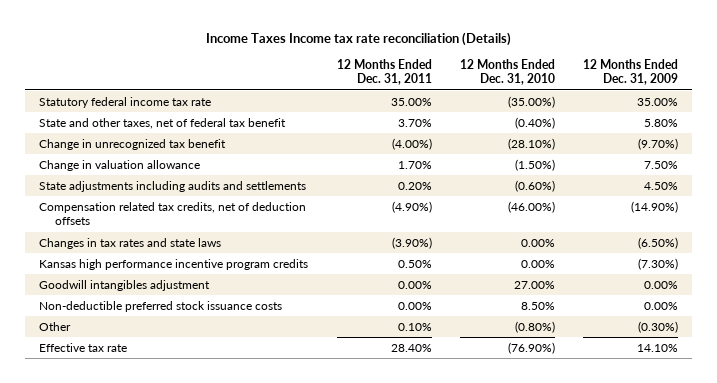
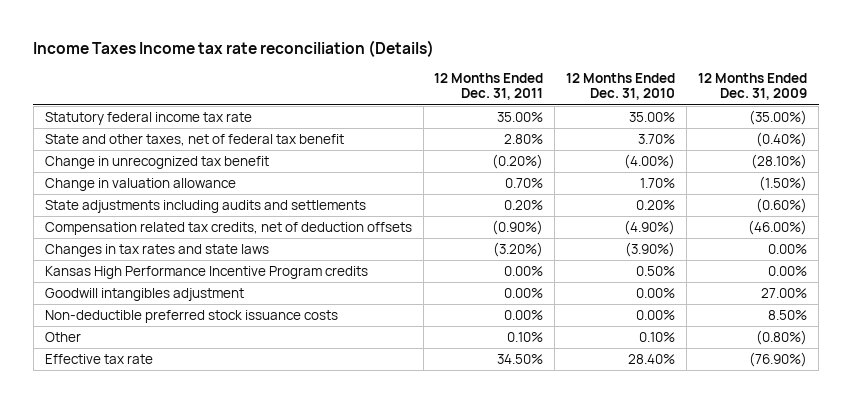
[507,95,555,108] (35.00%) -> [629,111,676,122] 35.00%
[637,97,679,106] 35.00% -> [749,109,808,125] (35.00%)
[397,118,432,127] 3.70% -> [504,133,544,144] 2.80%
[514,116,555,129] (0.40%) -> [638,133,676,144] 3.70%
[644,118,679,127] 5.80% -> [756,131,808,147] (0.40%)
[391,137,432,150] (4.00%) -> [492,153,544,169] (0.20%)
[507,137,555,150] (28.10%) -> [624,153,676,169] (4.00%)
[638,137,679,150] (9.70%) -> [751,153,808,169] (28.10%)
[397,160,432,169] 1.70% -> [505,177,544,188] 0.70%
[514,158,555,171] (1.50%) -> [640,177,676,188] 1.70%
[644,160,679,169] 7.50% -> [759,175,808,191] (1.50%)
[514,179,555,192] (0.60%) -> [636,199,676,210] 0.20%
[644,181,679,190] 4.50% -> [756,197,808,213] (0.60%)
[391,200,432,213] (4.90%) -> [492,219,544,235] (0.90%)
[507,200,555,213] (46.00%) -> [624,219,676,235] (4.90%)
[631,200,679,213] (14.90%) -> [748,219,808,235] (46.00%)
[391,236,432,249] (3.90%) -> [493,241,544,257] (3.20%)
[520,238,555,247] 0.00% -> [625,241,676,257] (3.90%)
[638,236,679,249] (6.50%) -> [768,243,808,254] 0.00%
[39,258,309,270] Kansas high performance incentive program credits -> [44,265,368,279] Kansas High Performance Incentive Program credits
[397,259,432,268] 0.50% -> [504,265,544,276] 0.00%
[520,259,555,268] 0.00% -> [636,265,676,276] 0.50%
[638,257,679,270] (7.30%) -> [768,265,808,276] 0.00%
[513,280,555,289] 27.00% -> [636,287,676,298] 0.00%
[644,280,679,289] 0.00% -> [761,287,808,298] 27.00%
[520,301,555,310] 8.50% -> [636,309,676,320] 0.00%
[644,301,679,310] 0.00% -> [768,309,808,320] 8.50%
[514,320,555,333] (0.80%) -> [639,331,676,342] 0.10%
[638,320,679,333] (0.30%) -> [756,329,808,345] (0.80%)
[390,343,432,352] 28.40% -> [497,353,544,364] 34.50%
[507,341,555,354] (76.90%) -> [628,353,676,364] 28.40%
[637,343,679,352] 14.10% -> [749,351,808,367] (76.90%)

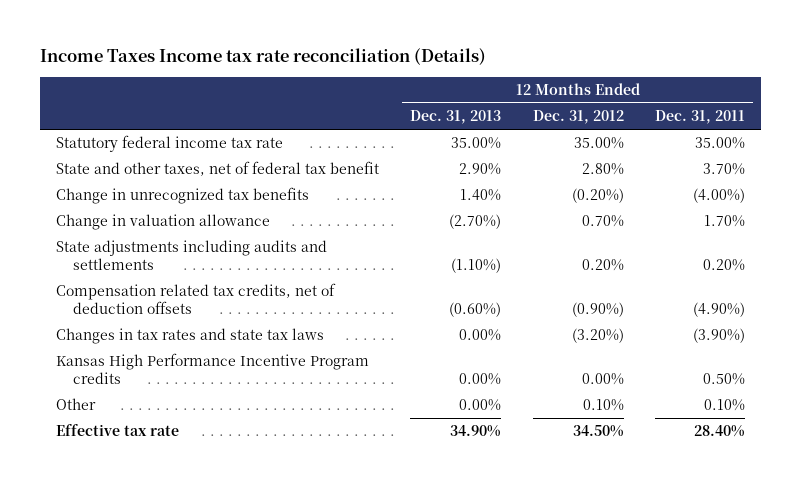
[566,72,676,101] 12 Months Ended Dec. 31, 2010 -> none
[698,72,808,101] 12 Months Ended Dec. 31, 2009 -> none
none -> [410,110,502,125] Dec. 31, 2013
none -> [532,110,624,125] Dec. 31, 2012
[504,133,544,144] 2.80% -> [702,163,745,176] 3.70%
[44,155,269,169] Change in unrecognized tax benefit -> [56,187,310,205] Change in unrecognized tax benefits
[492,153,544,169] (0.20%) -> [692,188,745,204] (4.00%)
[505,177,544,188] 0.70% -> [703,215,745,228] 1.70%
[44,287,244,301] Goodwill intangibles adjustment -> none
[44,309,338,323] Non-deductible preferred stock issuance costs -> none
[492,219,544,235] (0.90%) -> [692,301,745,317] (4.90%)
[44,243,269,257] Changes in tax rates and state laws -> [56,328,325,345] Changes in tax rates and state tax laws
[493,241,544,257] (3.20%) -> [692,328,745,344] (3.90%)
[504,265,544,276] 0.00% -> [702,372,745,385] 0.50%
[497,353,544,364] 34.50% -> [693,425,745,438] 28.40%

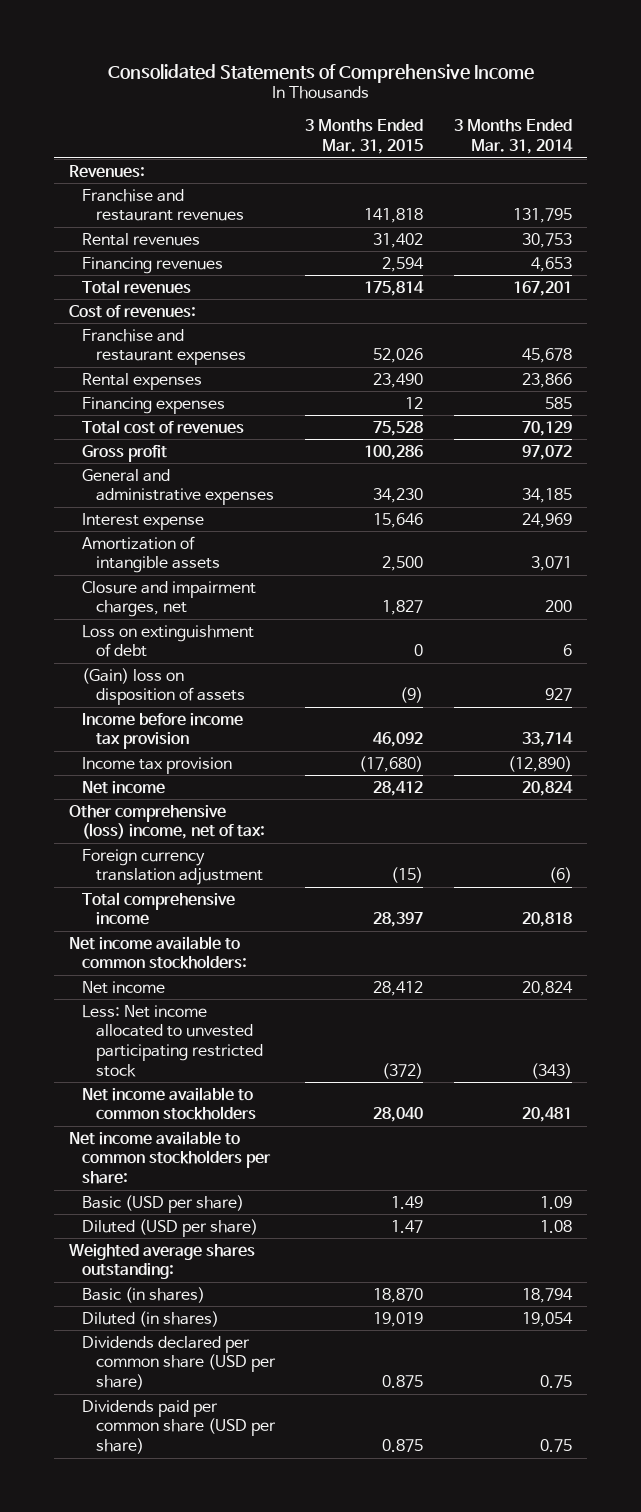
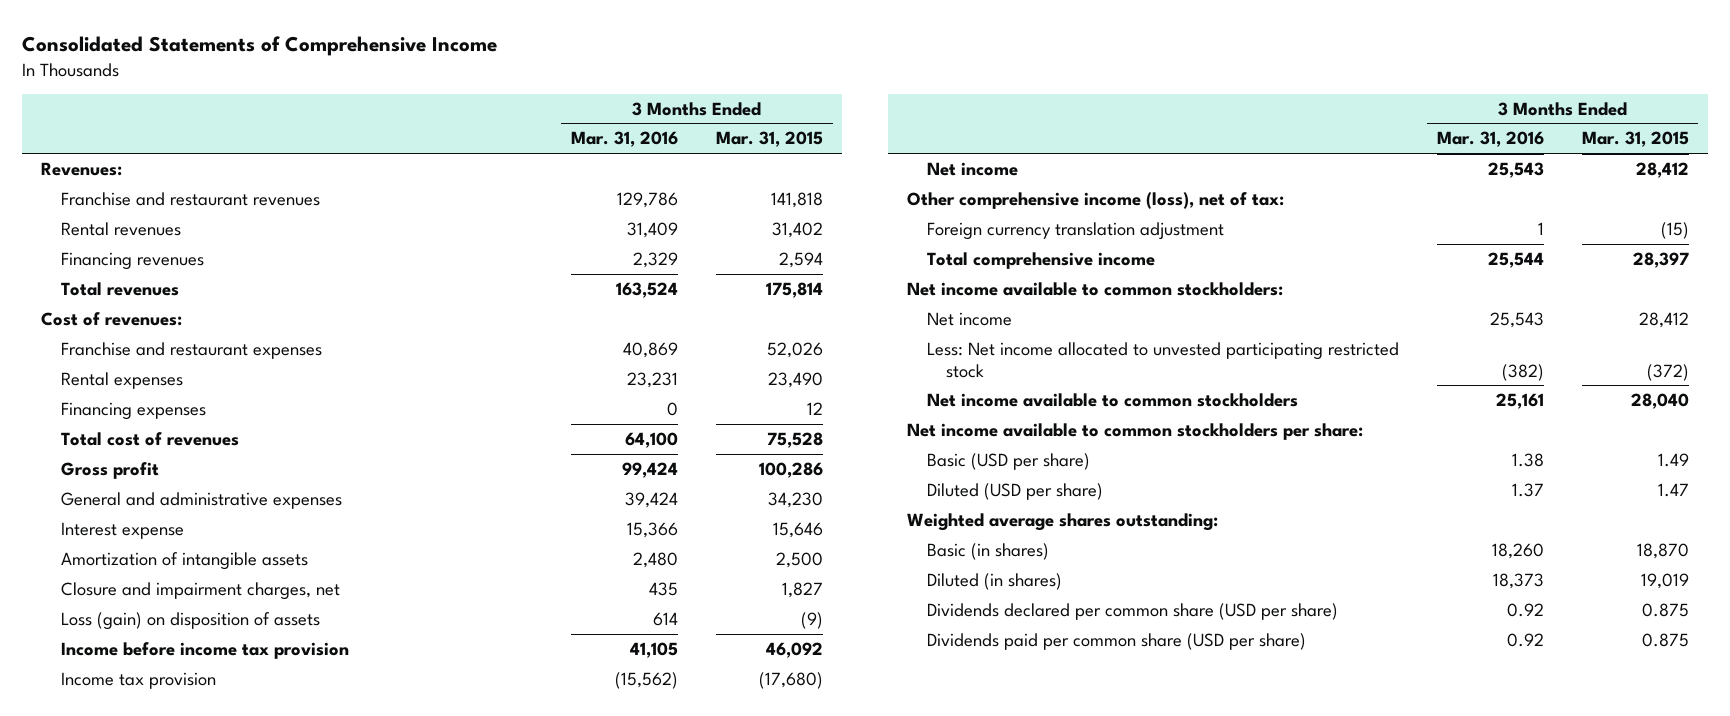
[454,119,574,155] 3 Months Ended Mar. 31, 2014 -> none
none -> [570,131,678,148] Mar. 31, 2016
[82,624,255,658] Loss on extinguishment of debt -> none
[82,667,245,706] (Gain) loss on disposition of assets -> [60,611,320,630] Loss (gain) on disposition of assets
[69,804,266,840] Other comprehensive (loss) income, net of tax: -> [907,191,1285,209] Other comprehensive income (loss), net of tax:

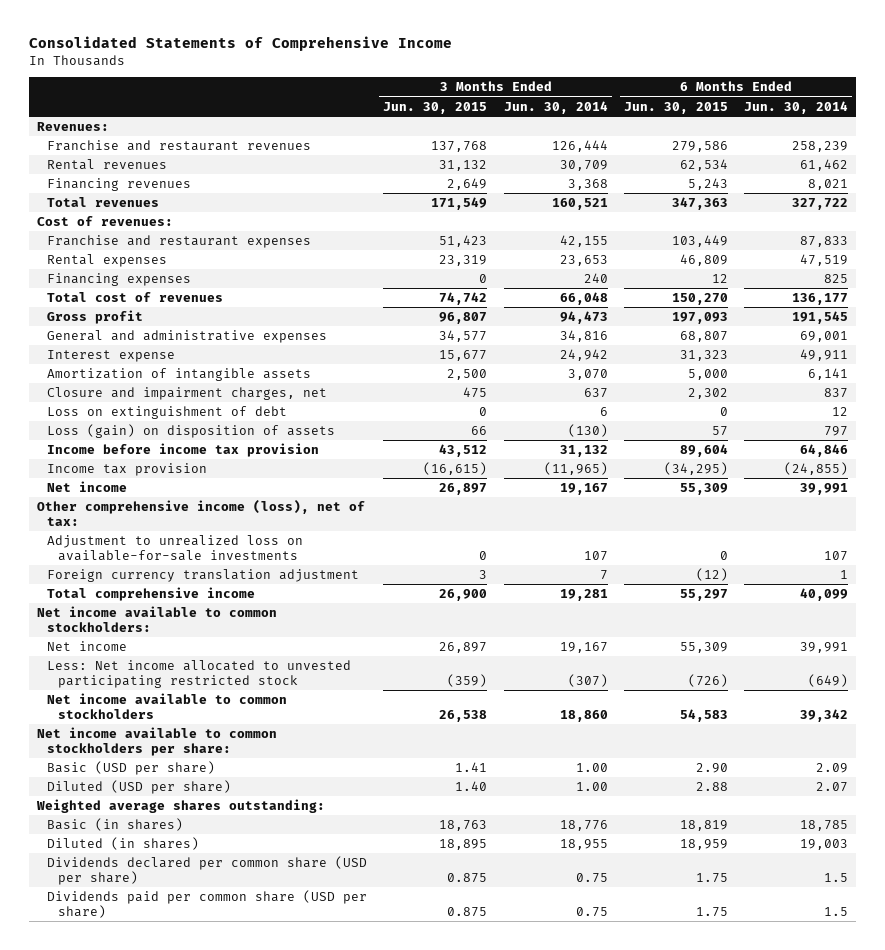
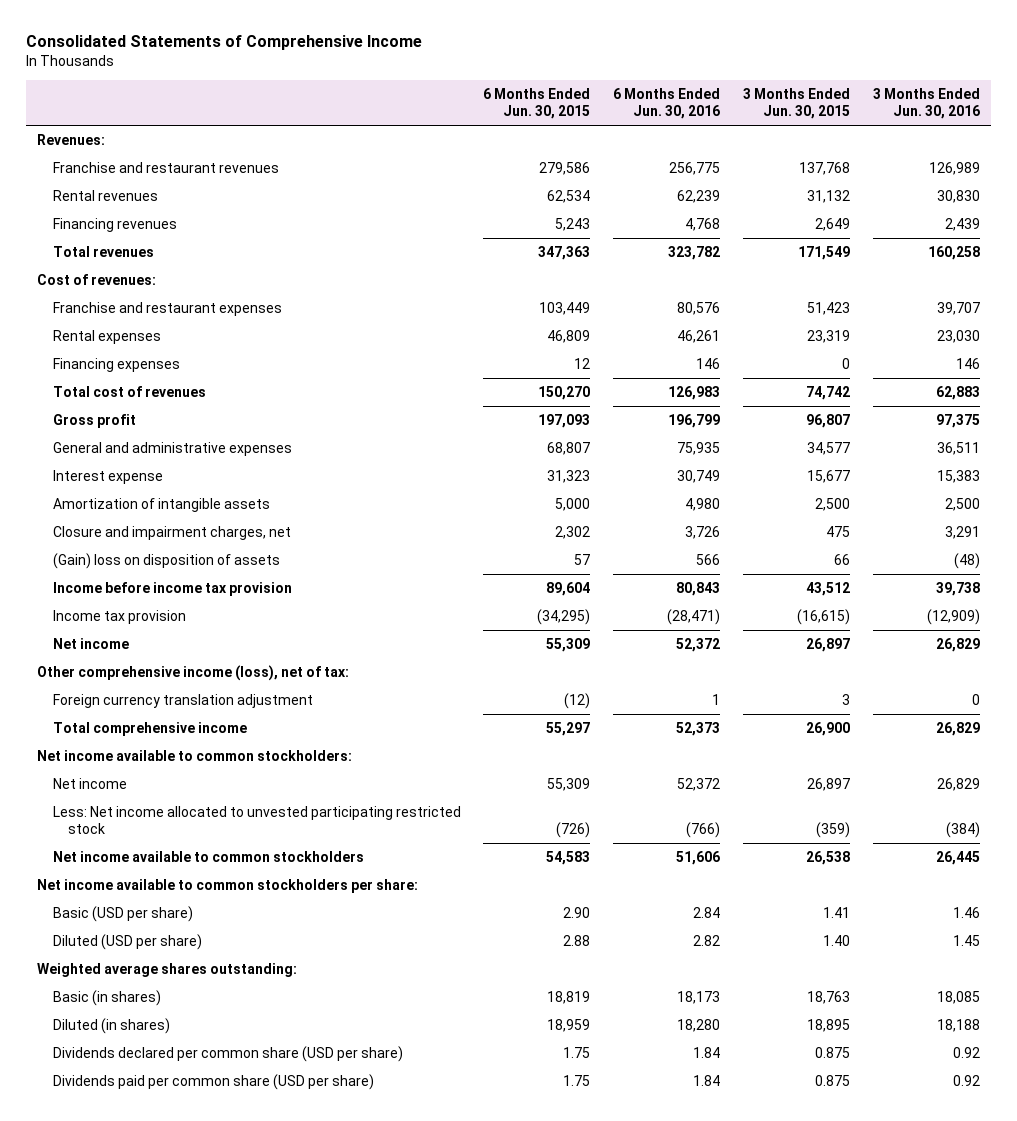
[503,100,608,114] Jun. 30, 2014 -> none
[743,100,848,114] Jun. 30, 2014 -> none
none -> [613,87,721,120] 6 Months Ended Jun. 30, 2016
none -> [872,87,980,120] 3 Months Ended Jun. 30, 2016
[47,406,288,420] Loss on extinguishment of debt -> none
[47,424,336,439] Loss (gain) on disposition of assets -> [52,552,280,569] (Gain) loss on disposition of assets
[47,535,304,562] Adjustment to unrealized loss on available-for-sale investments -> none

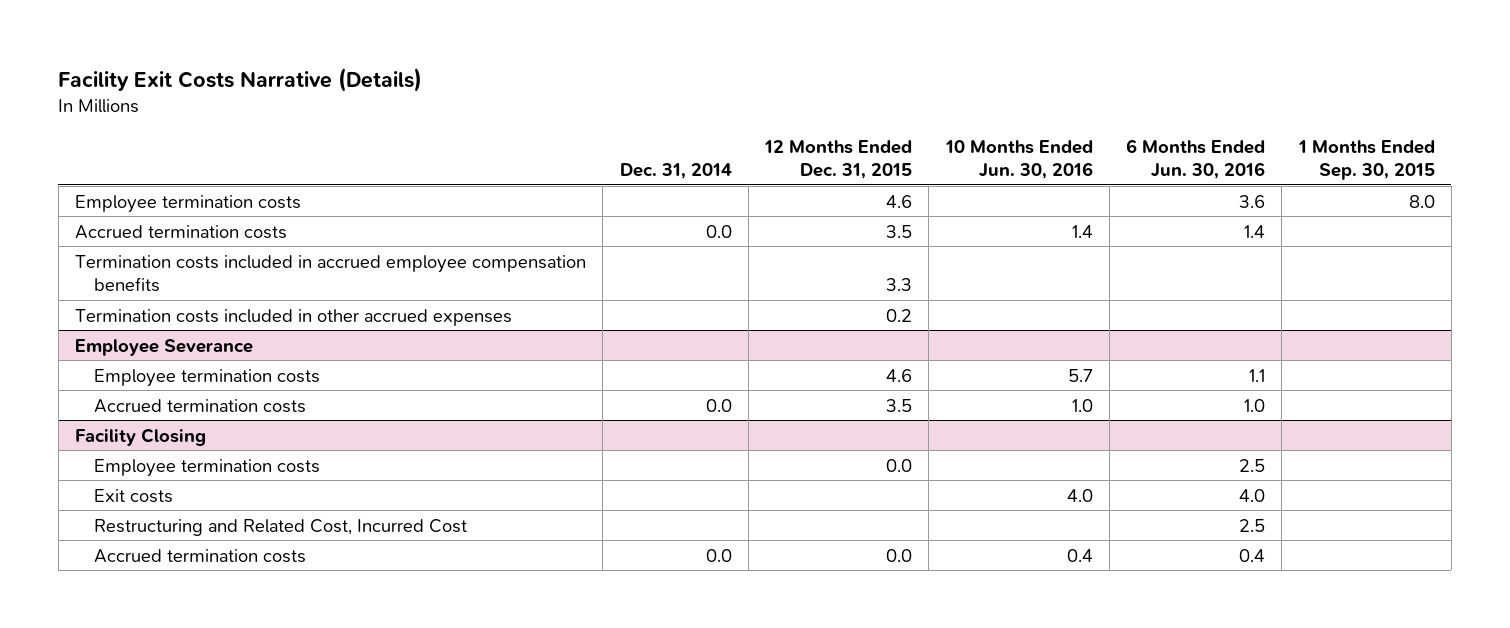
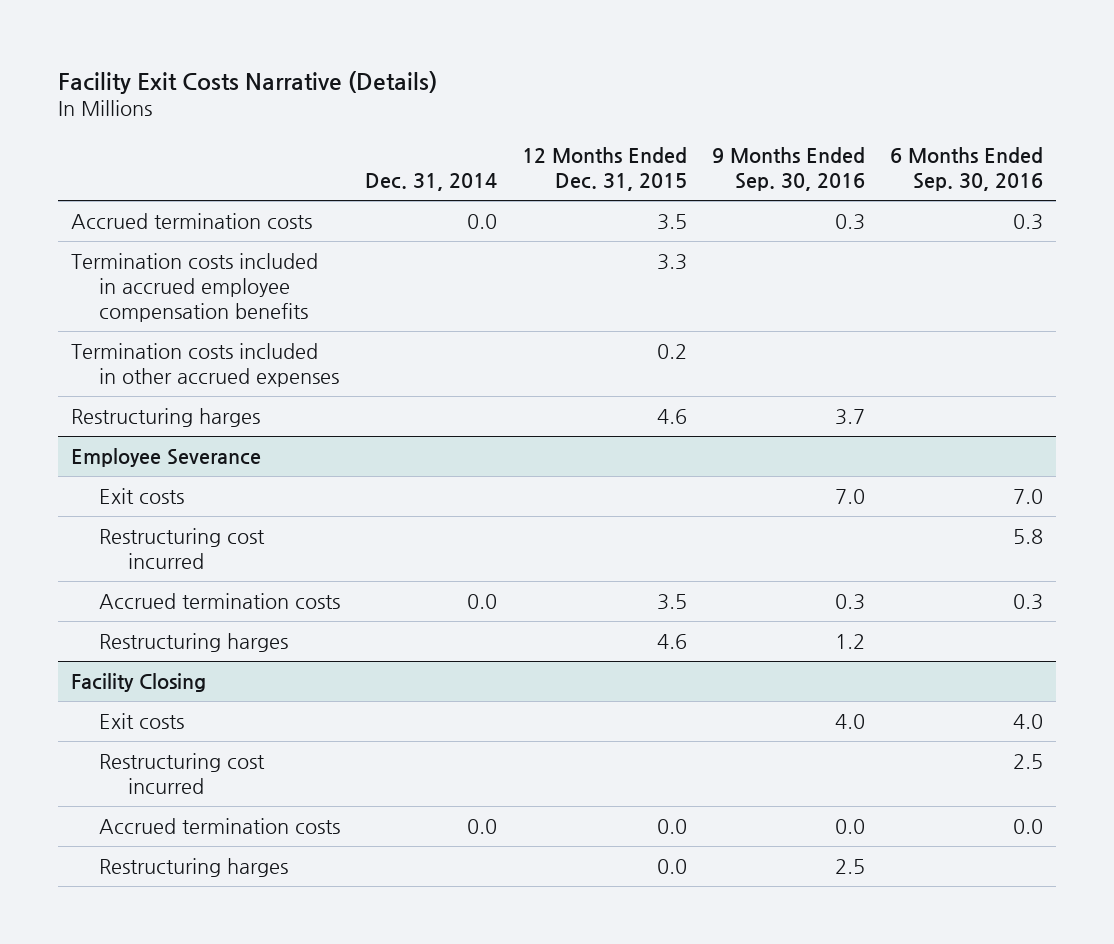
[944,139,1093,179] 10 Months Ended Jun. 30, 2016 -> none
[1126,138,1266,179] 6 Months Ended Jun. 30, 2016 -> none
[1297,139,1435,180] 1 Months Ended Sep. 30, 2015 -> none
none -> [712,146,866,192] 9 Months Ended Sep. 30, 2016
none -> [890,146,1044,192] 6 Months Ended Sep. 30, 2016
[75,194,302,213] Employee termination costs -> none
none -> [70,407,260,427] Restructuring harges
[93,368,320,387] Employee termination costs -> none
none -> [99,487,185,504] Exit costs
none -> [99,527,266,570] Restructuring cost incurred
none -> [99,632,289,652] Restructuring harges
[93,458,320,477] Employee termination costs -> none
[93,518,467,536] Restructuring and Related Cost, Incurred Cost -> [99,752,266,795] Restructuring cost incurred
none -> [99,857,289,877] Restructuring harges

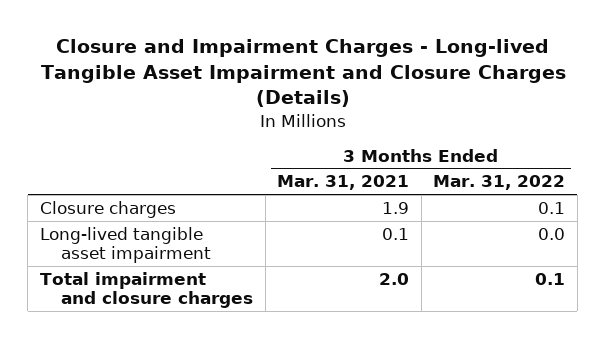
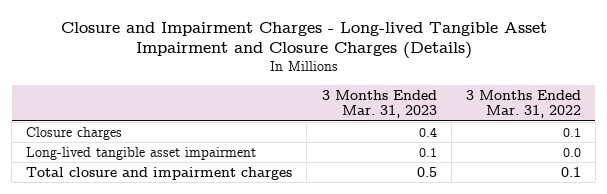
[277,175,410,191] Mar. 31, 2021 -> none
none -> [321,89,437,119] 3 Months Ended Mar. 31, 2023
[39,271,254,309] Total impairment and closure charges -> [26,166,293,180] Total closure and impairment charges

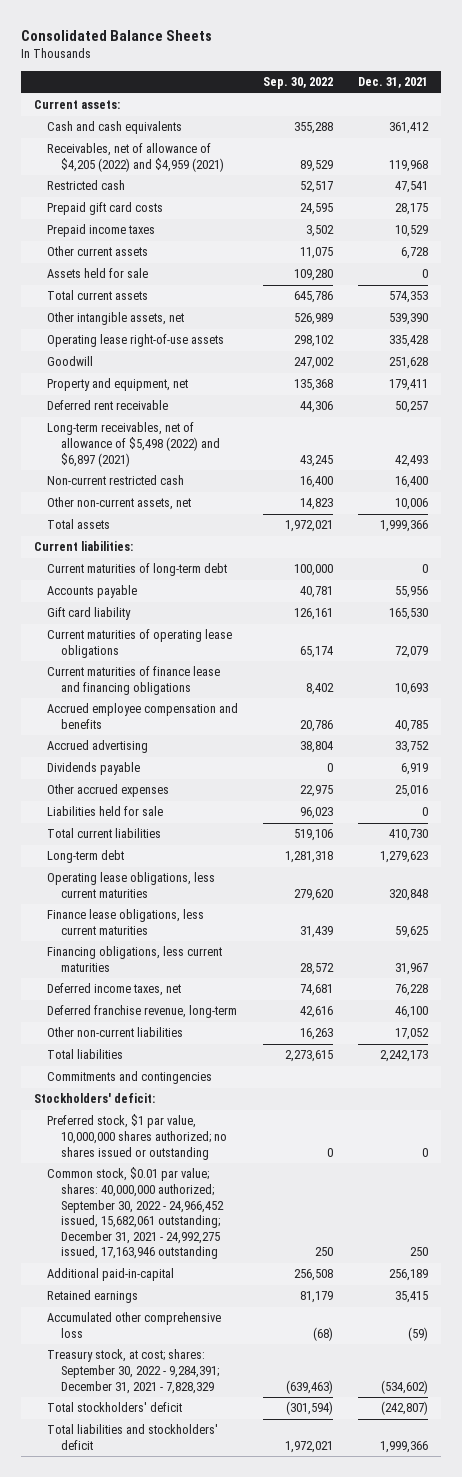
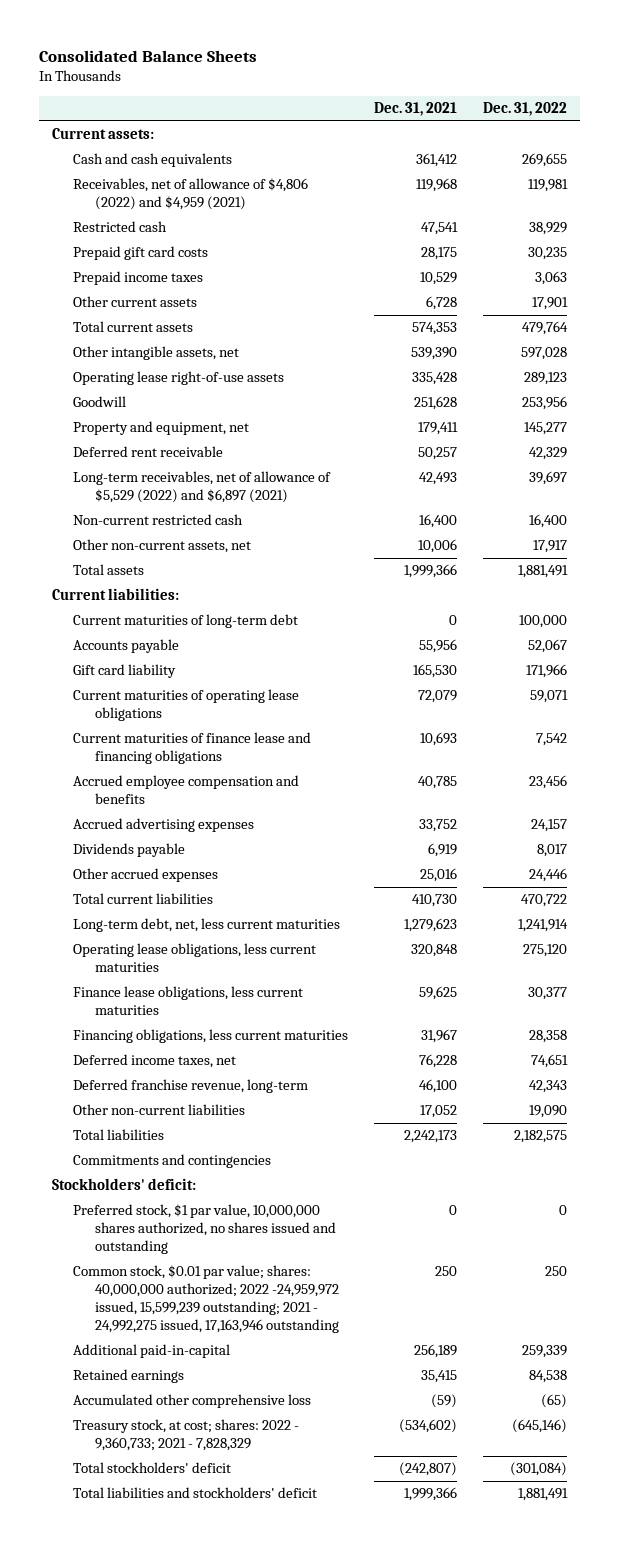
[263,77,334,90] Sep. 30, 2022 -> none
none -> [483,102,568,117] Dec. 31, 2022
[47,143,225,173] Receivables, net of allowance of $4,205 (2022) and $4,959 (2021) -> [73,178,309,211] Receivables, net of allowance of $4,806 (2022) and $4,959 (2021)
[47,268,149,279] Assets held for sale -> none
[47,422,221,467] Long-term receivables, net of allowance of $5,498 (2022) and $6,897 (2021) -> [73,471,332,504] Long-term receivables, net of allowance of $5,529 (2022) and $6,897 (2021)
[47,740,149,754] Accrued advertising -> [73,818,255,833] Accrued advertising expenses
[47,806,164,817] Liabilities held for sale -> none
[47,850,125,864] Long-term debt -> [73,918,341,933] Long-term debt, net, less current maturities
[47,1114,228,1160] Preferred stock, $1 par value, 10,000,000 shares authorized; no shares issued or outstanding -> [73,1204,336,1255] Preferred stock, $1 par value, 10,000,000 shares authorized, no shares issued and outstanding
[47,1167,225,1260] Common stock, $0.01 par value; shares: 40,000,000 authorized; September 30, 2022 - 24,966,452 issued, 15,682,061 outstanding; December 31, 2021 - 24,992,275 issued, 17,163,946 outstanding -> [73,1265,339,1334] Common stock, $0.01 par value; shares: 40,000,000 authorized; 2022 -24,959,972 issued, 15,599,239 outstanding; 2021 - 24,992,275 issued, 17,163,946 outstanding
[47,1349,220,1394] Treasury stock, at cost; shares: September 30, 2022 - 9,284,391; December 31, 2021 - 7,828,329 -> [73,1419,300,1452] Treasury stock, at cost; shares: 2022 - 9,360,733; 2021 - 7,828,329

